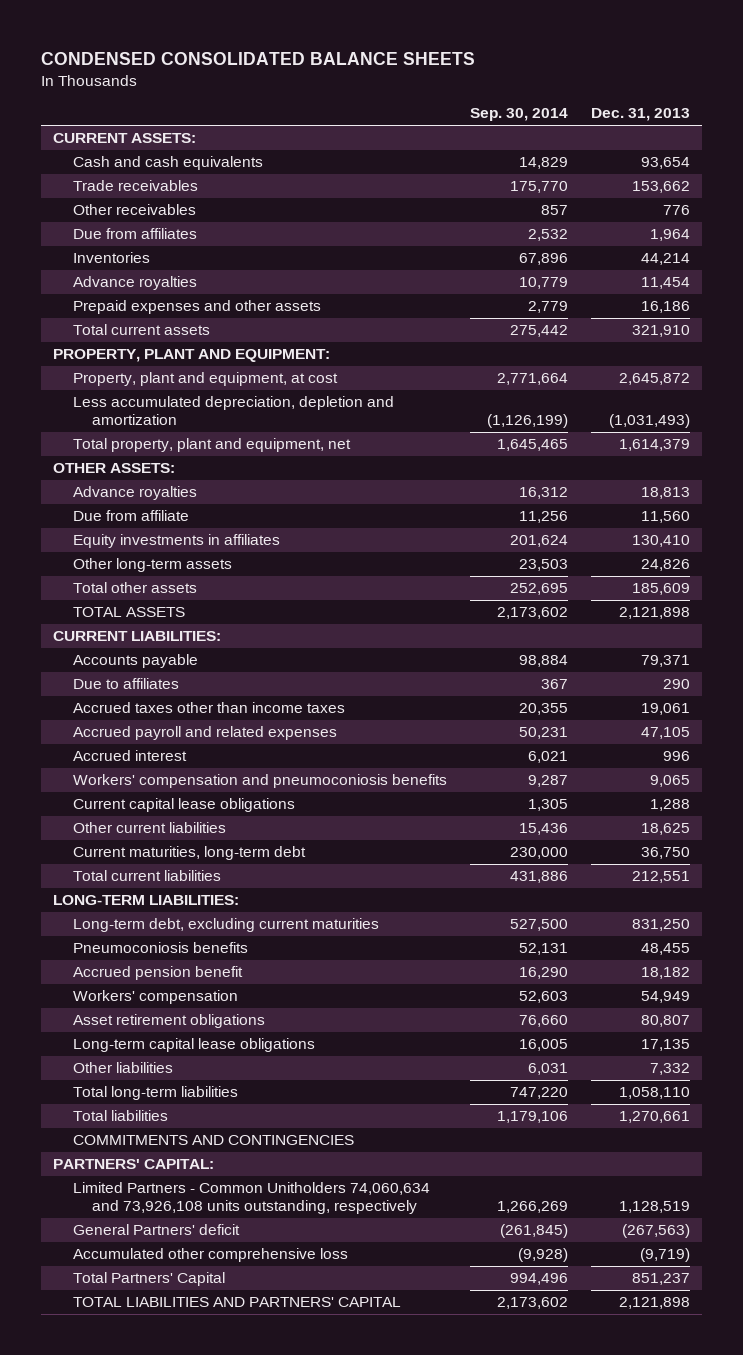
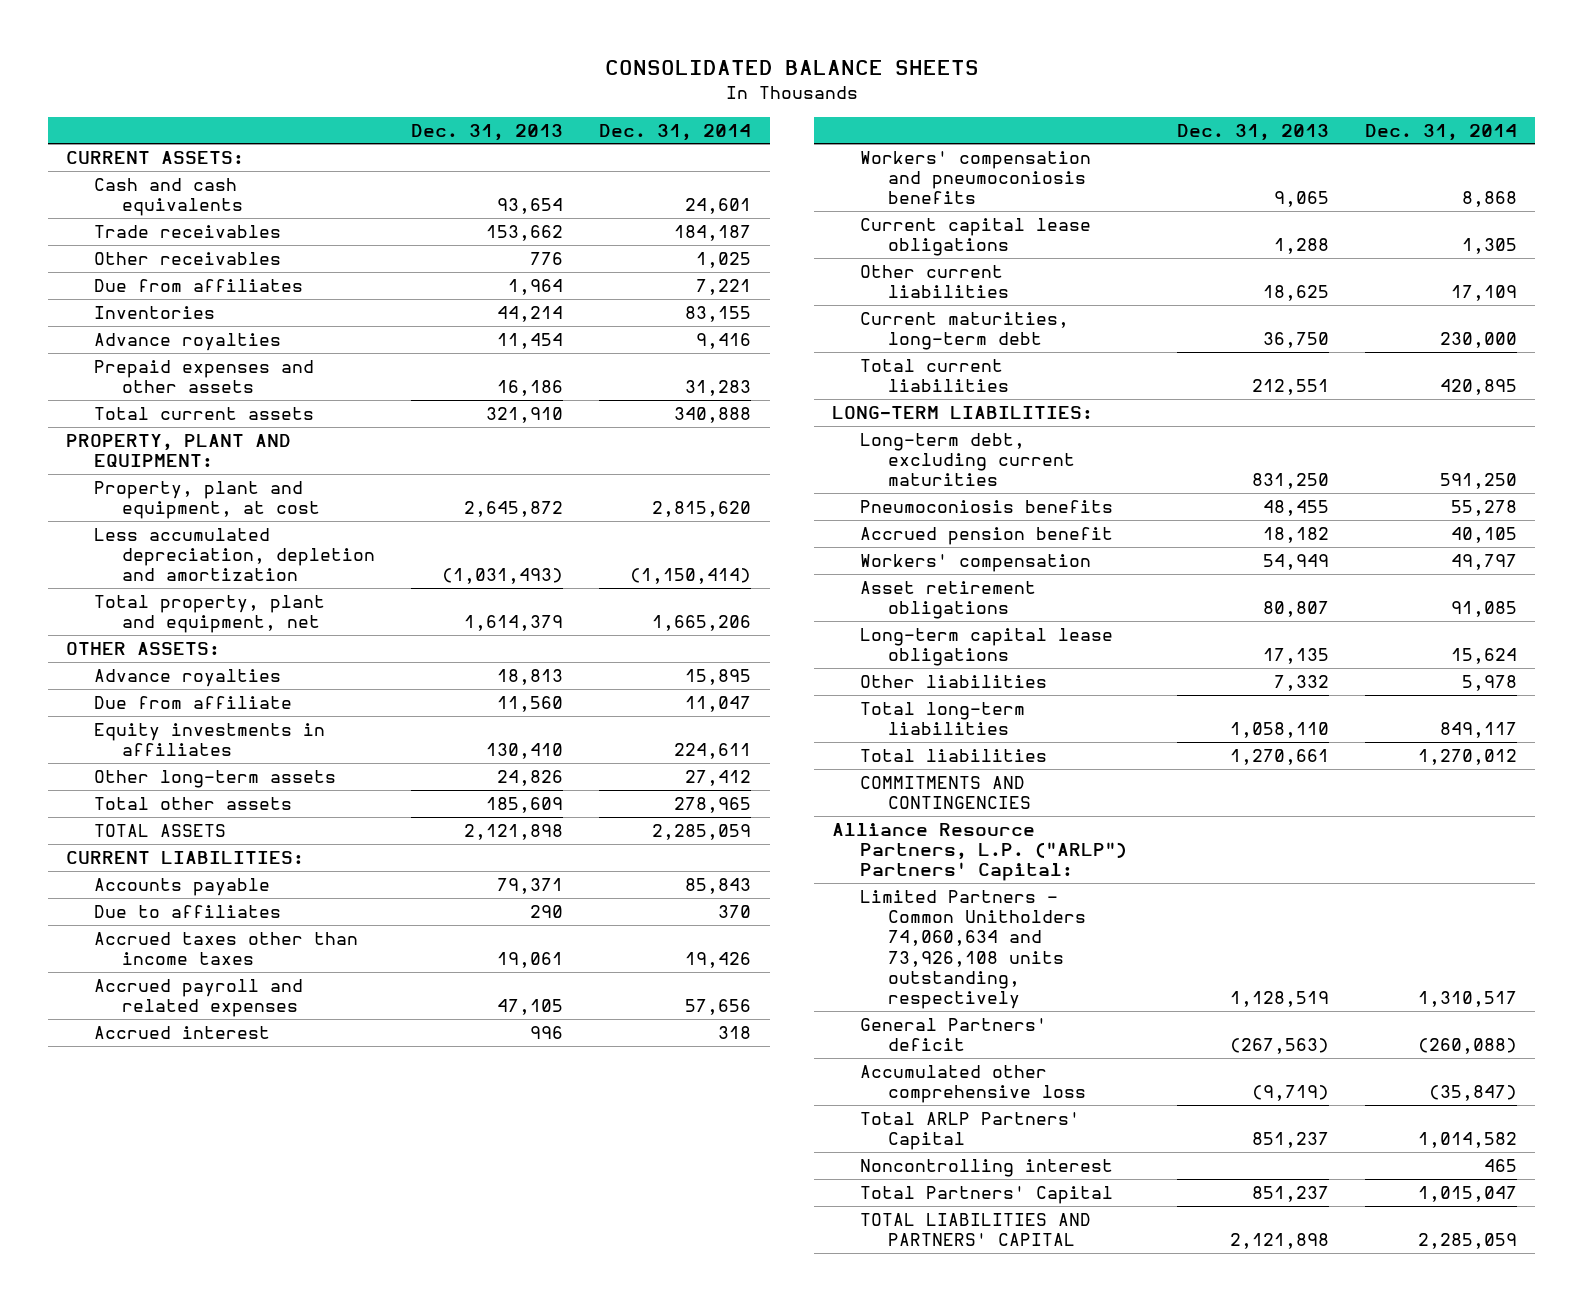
[41,52,476,66] CONDENSED CONSOLIDATED BALANCE SHEETS -> [604,60,979,76] CONSOLIDATED BALANCE SHEETS
[469,108,568,122] Sep. 30, 2014 -> none
none -> [599,123,752,141] Dec. 31, 2014
[52,1159,214,1170] PARTNERS' CAPITAL: -> [831,822,1127,882] Alliance Resource Partners, L.P. ("ARLP") Partners' Capital:
none -> [859,1111,1080,1151] Total ARLP Partners' Capital
none -> [859,1158,1113,1177] Noncontrolling interest

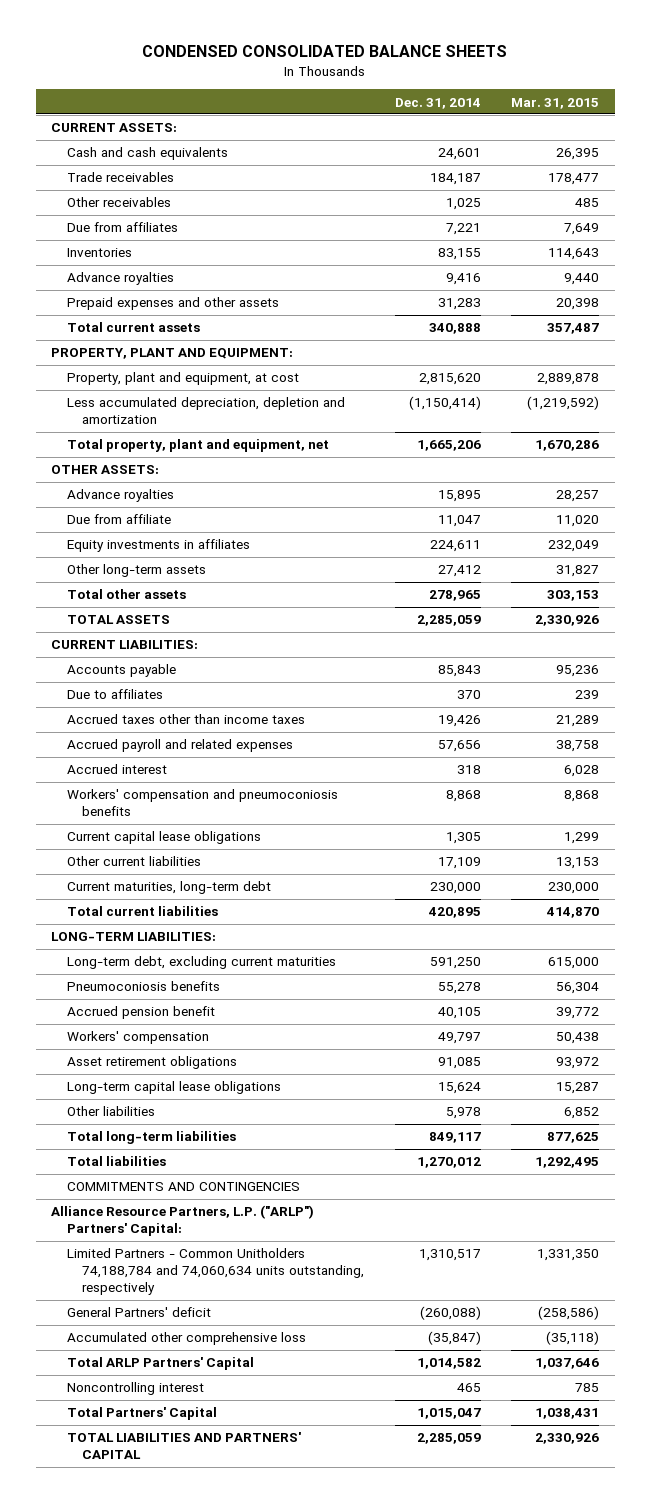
[604,60,979,76] CONSOLIDATED BALANCE SHEETS -> [142,45,508,58] CONDENSED CONSOLIDATED BALANCE SHEETS
[411,123,564,141] Dec. 31, 2013 -> none
none -> [511,97,600,109] Mar. 31, 2015
[859,889,1086,1010] Limited Partners - Common Unitholders 74,060,634 and 73,926,108 units outstanding, respectively -> [66,1248,365,1296] Limited Partners - Common Unitholders 74,188,784 and 74,060,634 units outstanding, respectively

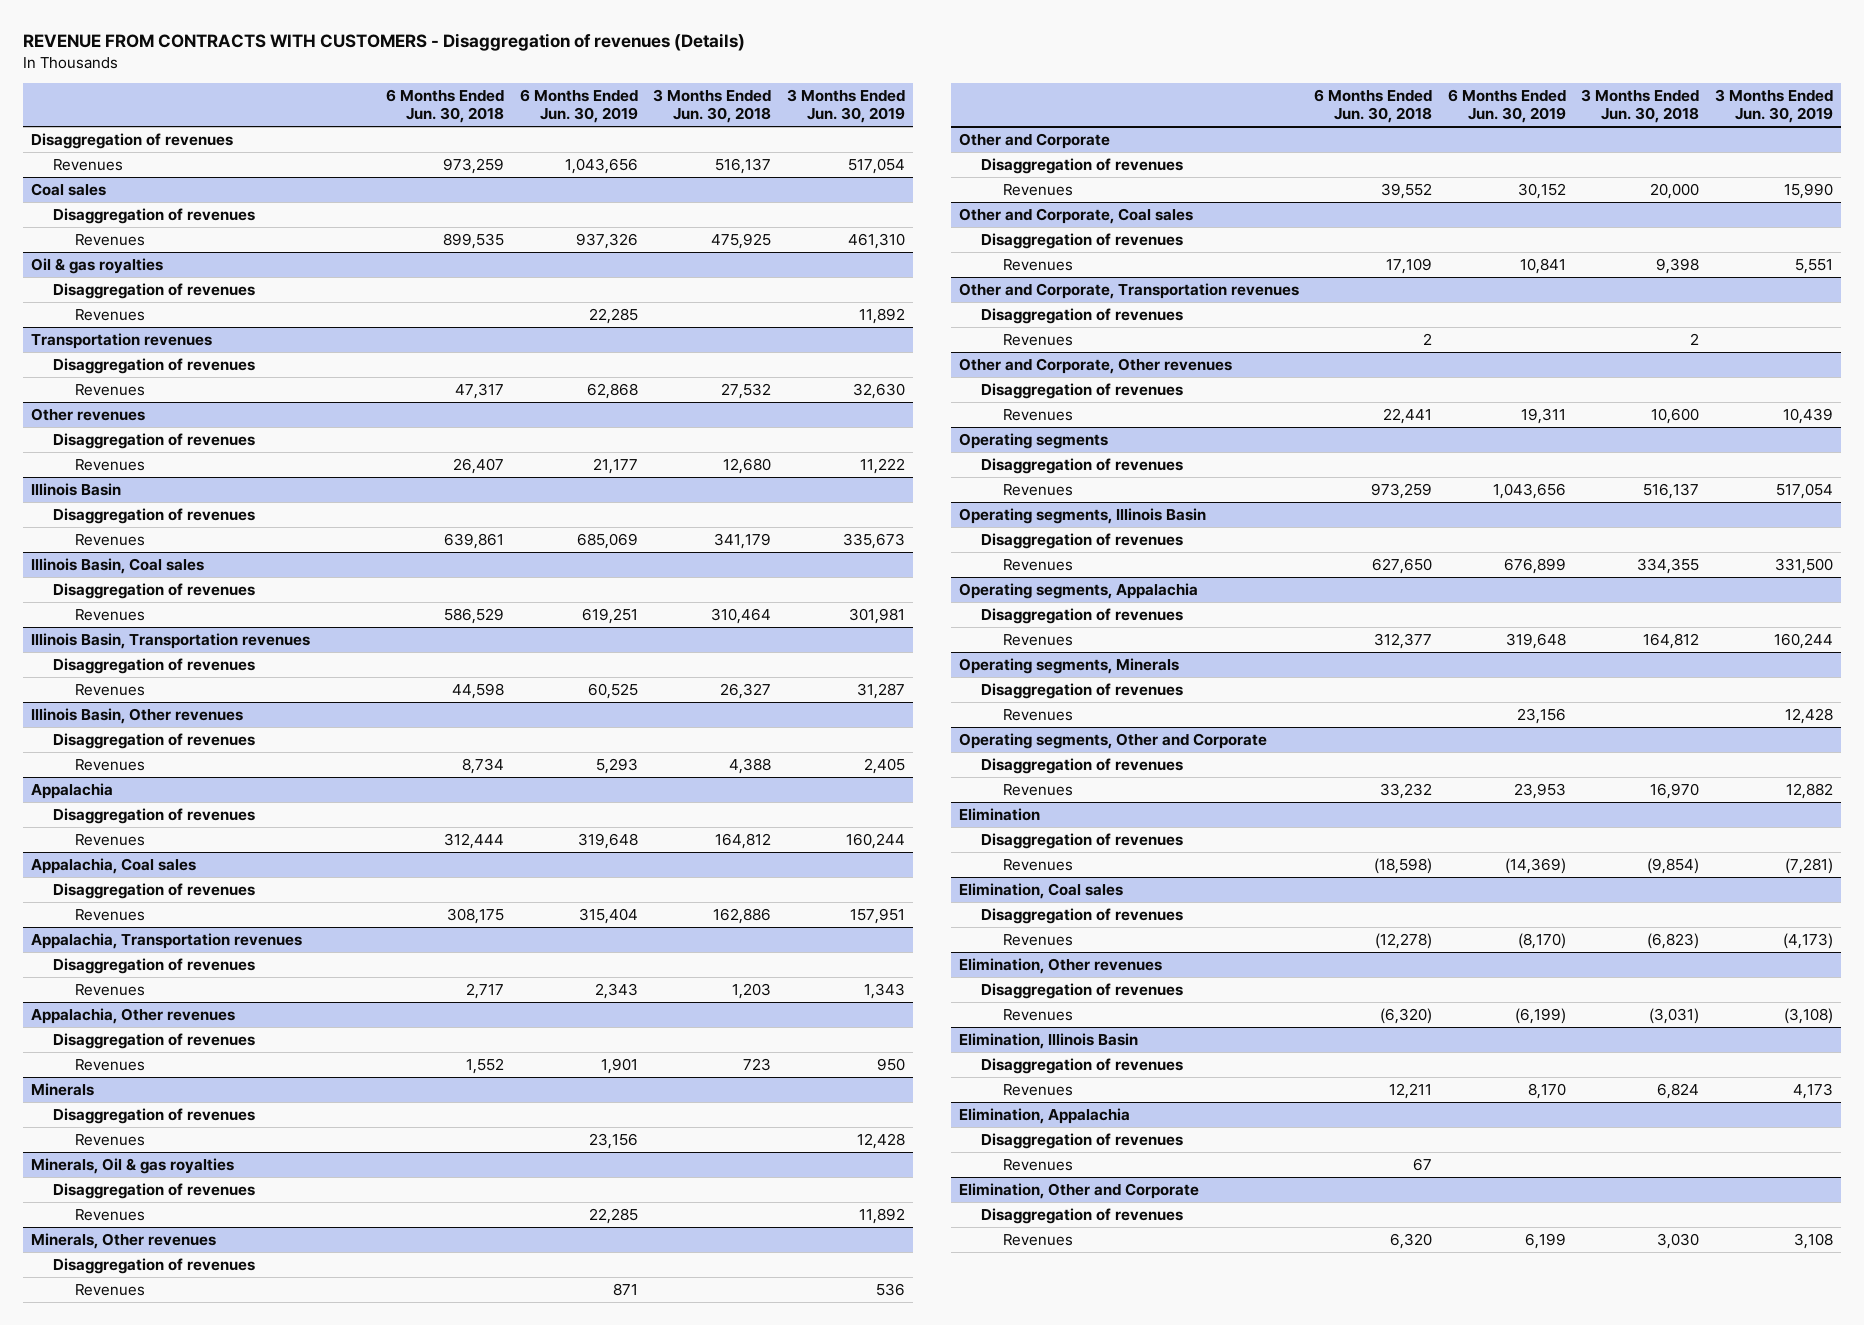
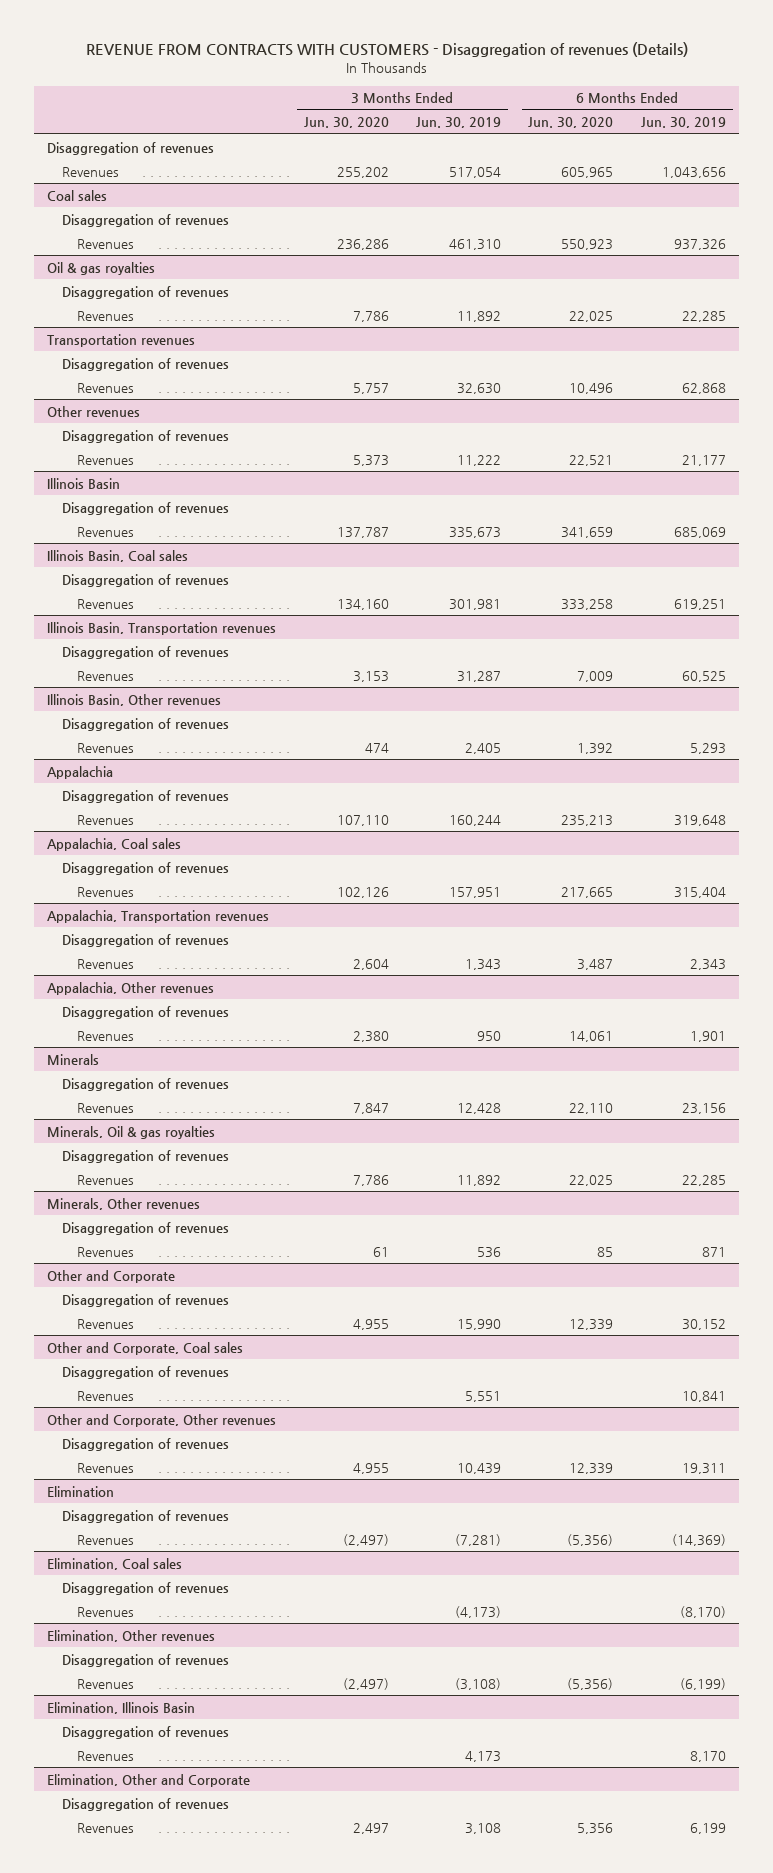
[386,89,505,124] 6 Months Ended Jun. 30, 2018 -> none
[653,89,772,124] 3 Months Ended Jun. 30, 2018 -> none
none -> [303,117,389,129] Jun. 30, 2020
none -> [528,117,614,129] Jun. 30, 2020
[958,282,1299,299] Other and Corporate, Transportation revenues -> none
[980,307,1183,324] Disaggregation of revenues -> none
[1002,333,1073,346] Revenues -> none
[958,432,1108,449] Operating segments -> none
[980,457,1183,474] Disaggregation of revenues -> none
[1002,483,1073,496] Revenues -> none
[958,507,1206,524] Operating segments, Illinois Basin -> none
[980,532,1183,549] Disaggregation of revenues -> none
[1002,558,1073,571] Revenues -> none
[958,582,1198,599] Operating segments, Appalachia -> none
[980,607,1183,624] Disaggregation of revenues -> none
[1002,633,1073,646] Revenues -> none
[958,657,1179,674] Operating segments, Minerals -> none
[980,682,1183,699] Disaggregation of revenues -> none
[1002,708,1073,721] Revenues -> none
[958,732,1267,749] Operating segments, Other and Corporate -> none
[980,757,1183,774] Disaggregation of revenues -> none
[1002,783,1073,796] Revenues -> none
[958,1107,1130,1124] Elimination, Appalachia -> none
[980,1132,1183,1149] Disaggregation of revenues -> none
[1002,1158,1073,1171] Revenues -> none

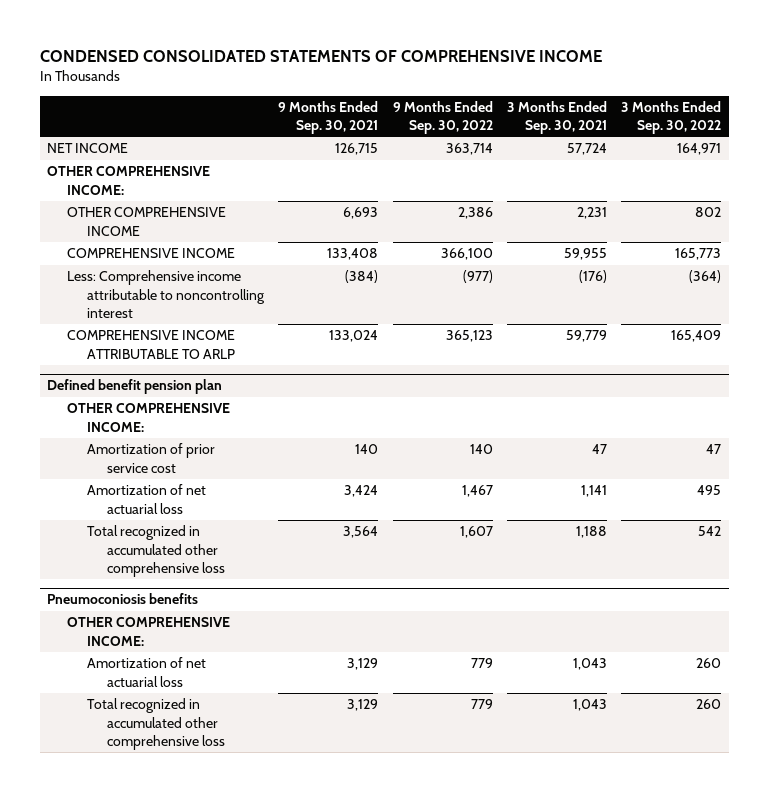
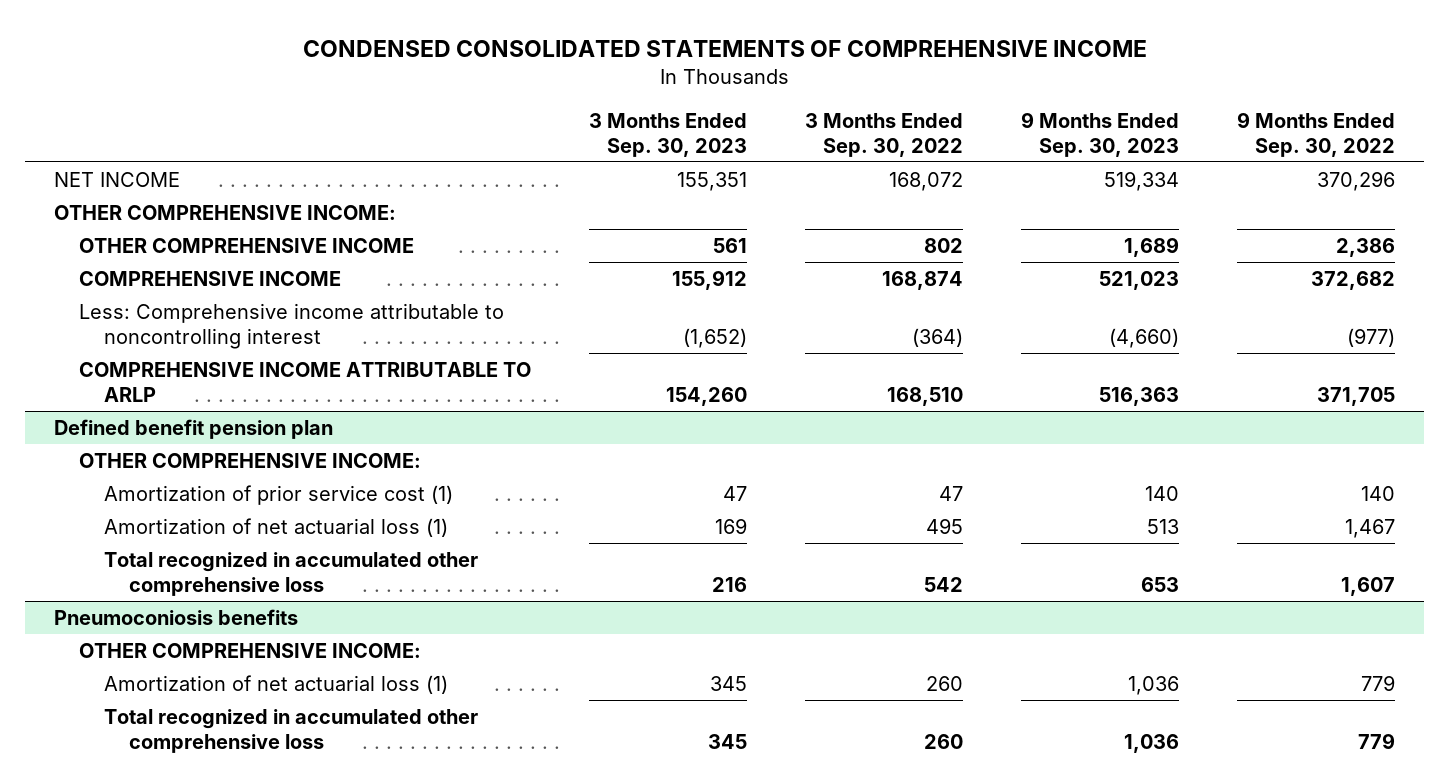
[278,100,379,135] 9 Months Ended Sep. 30, 2021 -> none
[507,100,608,135] 3 Months Ended Sep. 30, 2021 -> none
none -> [588,113,747,157] 3 Months Ended Sep. 30, 2023
none -> [1020,112,1179,157] 9 Months Ended Sep. 30, 2023
[445,143,493,156] 363,714 -> [1316,171,1395,192] 370,296
[677,143,722,156] 164,971 -> [888,172,963,192] 168,072
[440,248,493,261] 366,100 -> [1310,271,1395,291] 372,682
[675,248,722,261] 165,773 -> [881,271,963,291] 168,874
[445,330,493,343] 365,123 -> [1316,386,1395,406] 371,705
[671,330,722,343] 165,409 -> [886,386,963,406] 168,510
[86,443,215,473] Amortization of prior service cost -> [103,485,453,506] Amortization of prior service cost (1)
[86,484,206,514] Amortization of net actuarial loss -> [103,518,448,538] Amortization of net actuarial loss (1)
[86,657,206,687] Amortization of net actuarial loss -> [103,675,448,695] Amortization of net actuarial loss (1)

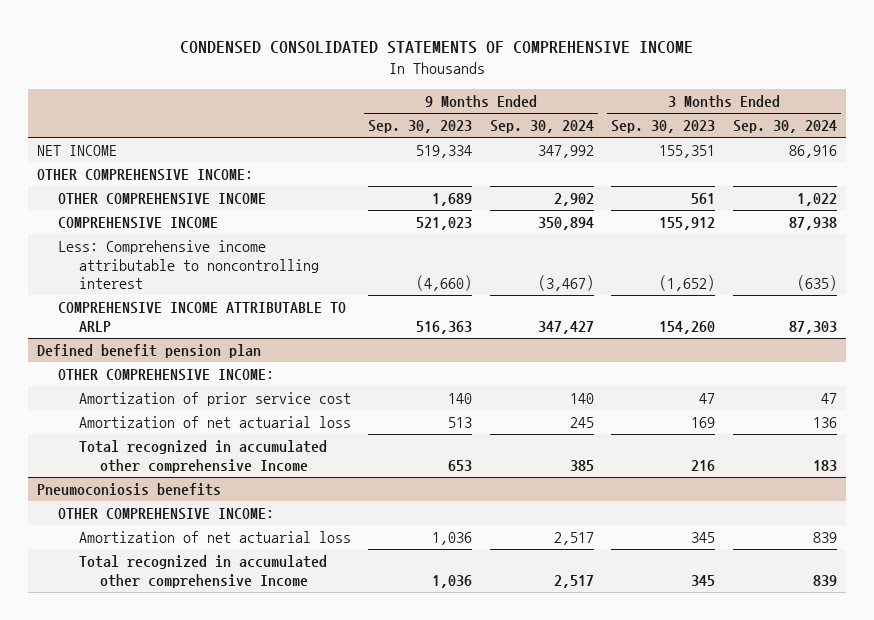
[804,113,963,157] 3 Months Ended Sep. 30, 2022 -> none
[1236,112,1395,157] 9 Months Ended Sep. 30, 2022 -> none
none -> [489,120,594,134] Sep. 30, 2024
none -> [732,120,837,134] Sep. 30, 2024
[103,485,453,506] Amortization of prior service cost (1) -> [79,392,352,407] Amortization of prior service cost
[103,518,448,538] Amortization of net actuarial loss (1) -> [79,416,352,429] Amortization of net actuarial loss
[103,552,478,596] Total recognized in accumulated other comprehensive loss -> [79,440,328,473] Total recognized in accumulated other comprehensive Income
[103,675,448,695] Amortization of net actuarial loss (1) -> [79,531,352,544] Amortization of net actuarial loss
[103,709,478,753] Total recognized in accumulated other comprehensive loss -> [79,555,328,588] Total recognized in accumulated other comprehensive Income

